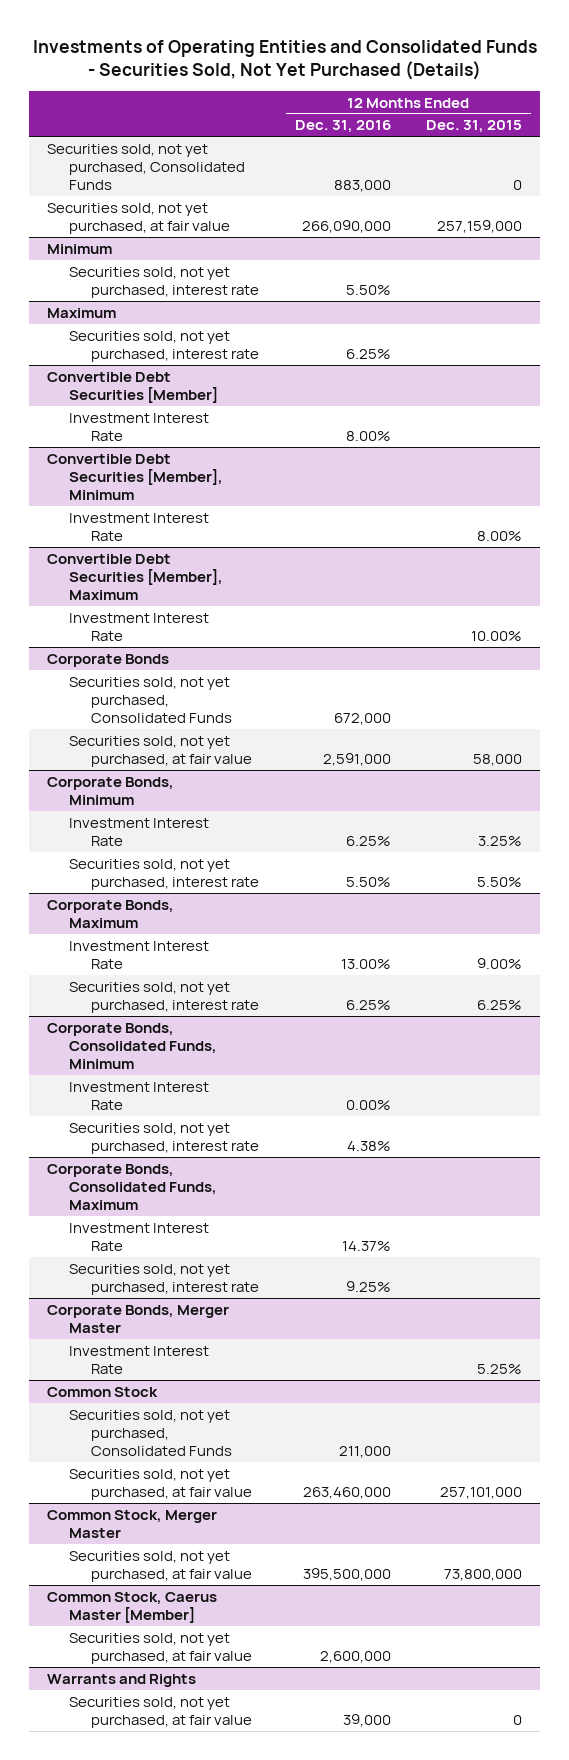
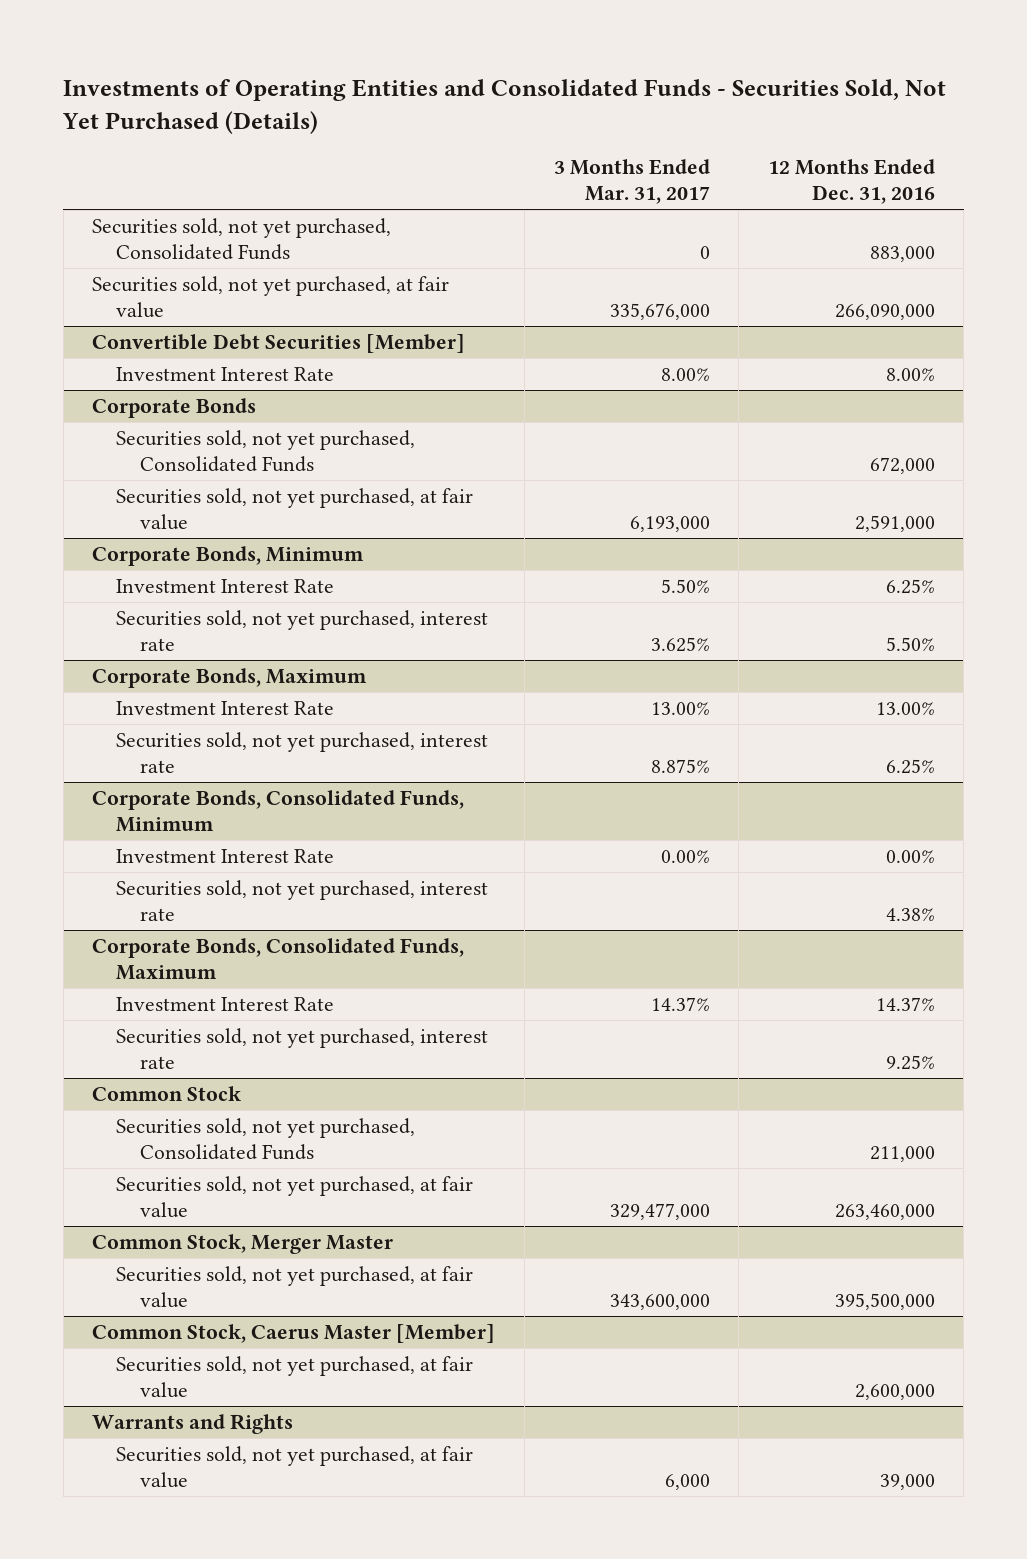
[426,120,523,134] Dec. 31, 2015 -> none
none -> [553,158,710,204] 3 Months Ended Mar. 31, 2017
[47,243,113,254] Minimum -> none
[69,266,259,298] Securities sold, not yet purchased, interest rate -> none
[47,307,117,318] Maximum -> none
[69,330,259,362] Securities sold, not yet purchased, interest rate -> none
[47,453,224,500] Convertible Debt Securities [Member], Minimum -> none
[69,512,210,541] Investment Interest Rate -> none
[47,553,224,600] Convertible Debt Securities [Member], Maximum -> none
[69,612,210,641] Investment Interest Rate -> none
[47,1304,230,1333] Corporate Bonds, Merger Master -> none
[69,1345,210,1374] Investment Interest Rate -> none

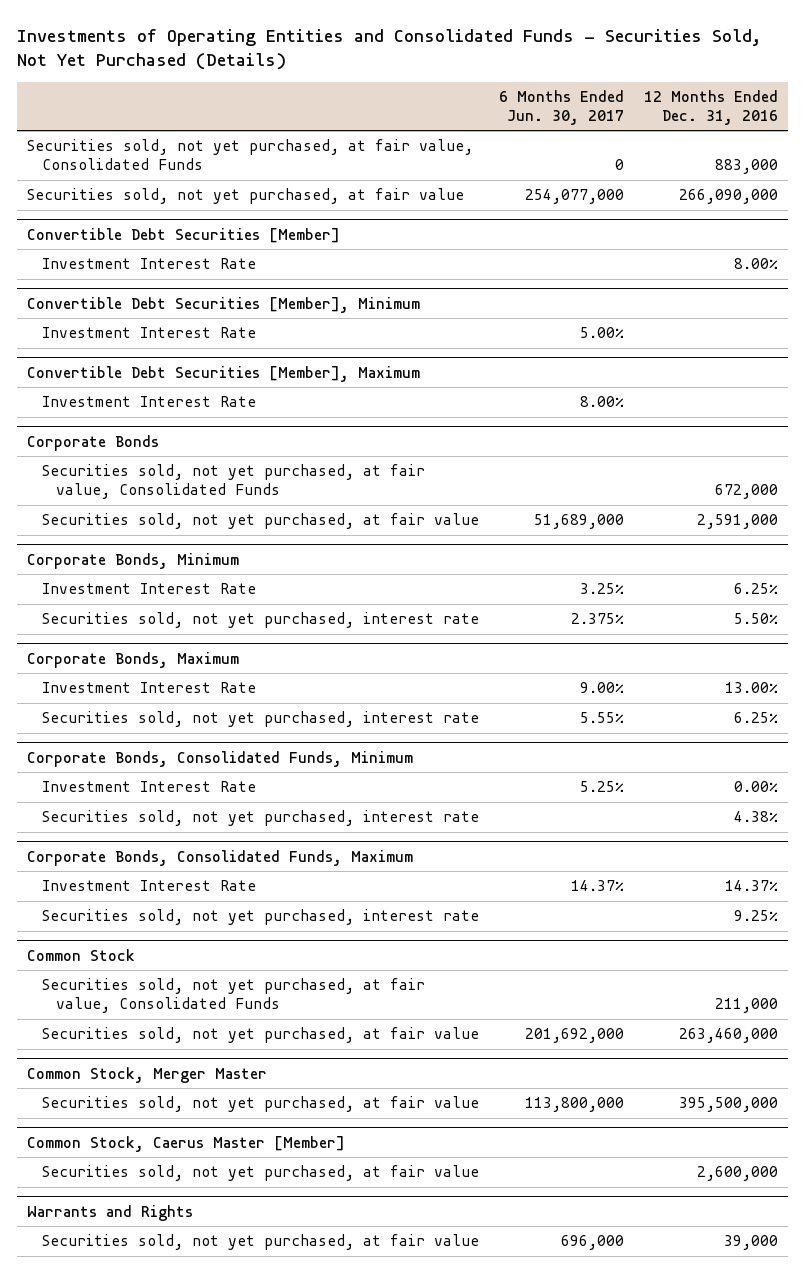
[553,158,710,204] 3 Months Ended Mar. 31, 2017 -> none
none -> [498,89,624,125] 6 Months Ended Jun. 30, 2017
[92,218,392,261] Securities sold, not yet purchased, Consolidated Funds -> [27,139,474,171] Securities sold, not yet purchased, at fair value, Consolidated Funds
none -> [27,296,421,313] Convertible Debt Securities [Member], Minimum
none -> [41,327,256,339] Investment Interest Rate
none -> [27,365,421,382] Convertible Debt Securities [Member], Maximum
none -> [41,396,256,408] Investment Interest Rate
[116,430,416,473] Securities sold, not yet purchased, Consolidated Funds -> [41,464,425,500] Securities sold, not yet purchased, at fair value, Consolidated Funds
[116,1118,416,1161] Securities sold, not yet purchased, Consolidated Funds -> [41,978,425,1014] Securities sold, not yet purchased, at fair value, Consolidated Funds

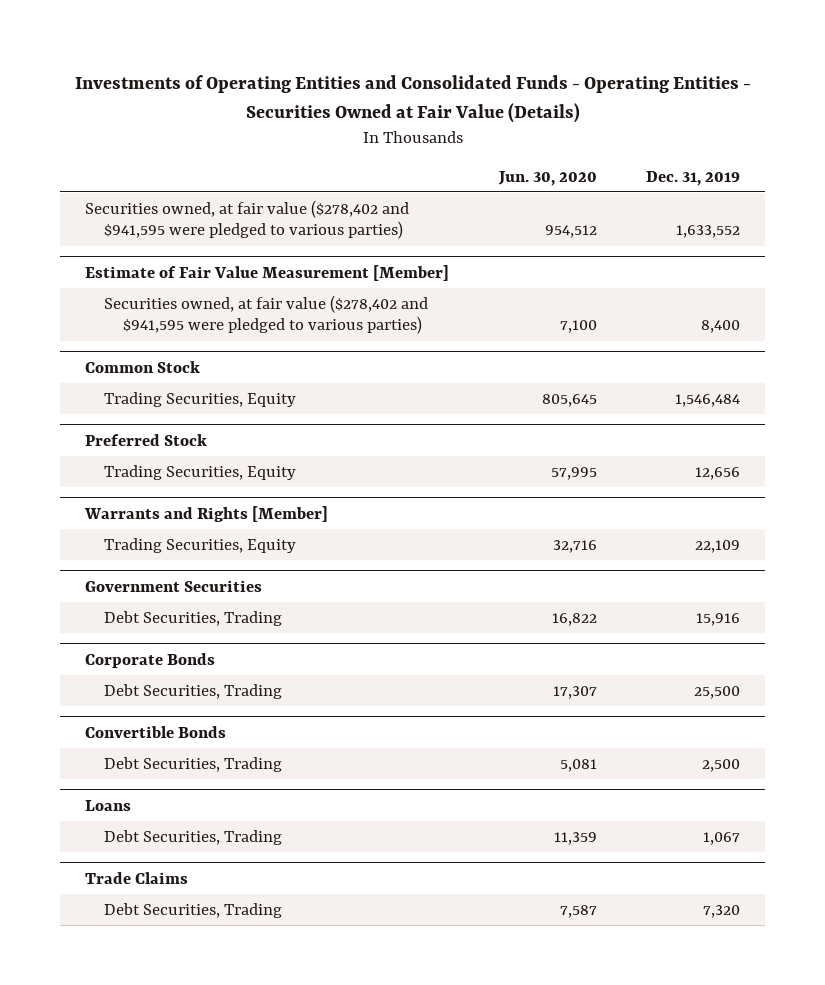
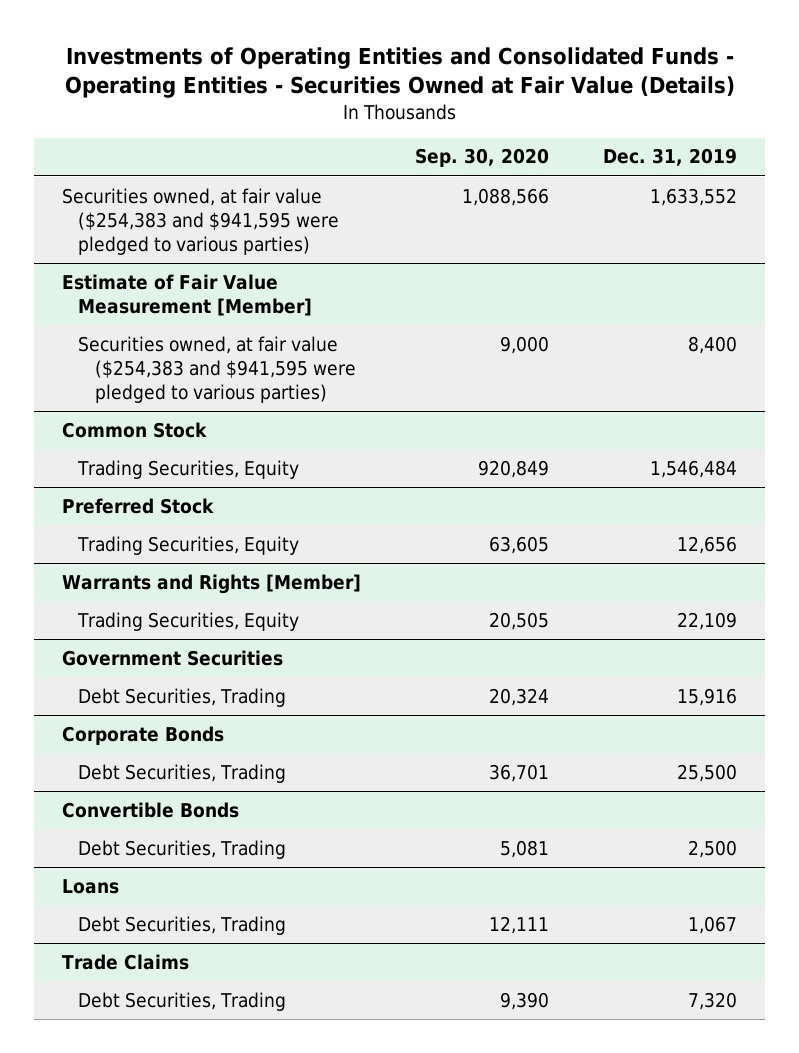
[497,170,597,186] Jun. 30, 2020 -> none
none -> [415,148,550,168] Sep. 30, 2020
[85,199,410,240] Securities owned, at fair value ($278,402 and $941,595 were pledged to various parties) -> [61,187,340,255] Securities owned, at fair value ($254,383 and $941,595 were pledged to various parties)
[103,294,428,335] Securities owned, at fair value ($278,402 and $941,595 were pledged to various parties) -> [78,335,356,403] Securities owned, at fair value ($254,383 and $941,595 were pledged to various parties)

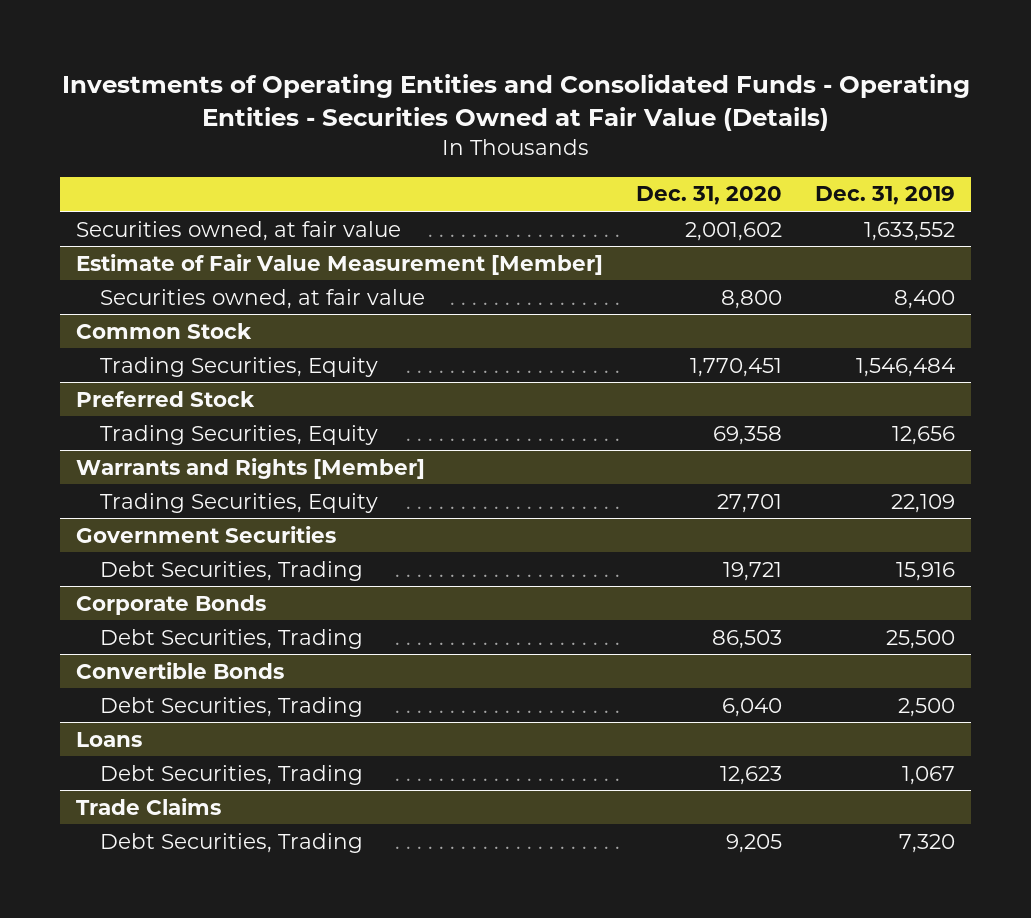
[415,148,550,168] Sep. 30, 2020 -> none
none -> [636,186,783,206] Dec. 31, 2020
[61,187,340,255] Securities owned, at fair value ($254,383 and $941,595 were pledged to various parties) -> [76,220,402,241] Securities owned, at fair value
[78,335,356,403] Securities owned, at fair value ($254,383 and $941,595 were pledged to various parties) -> [99,288,425,309] Securities owned, at fair value

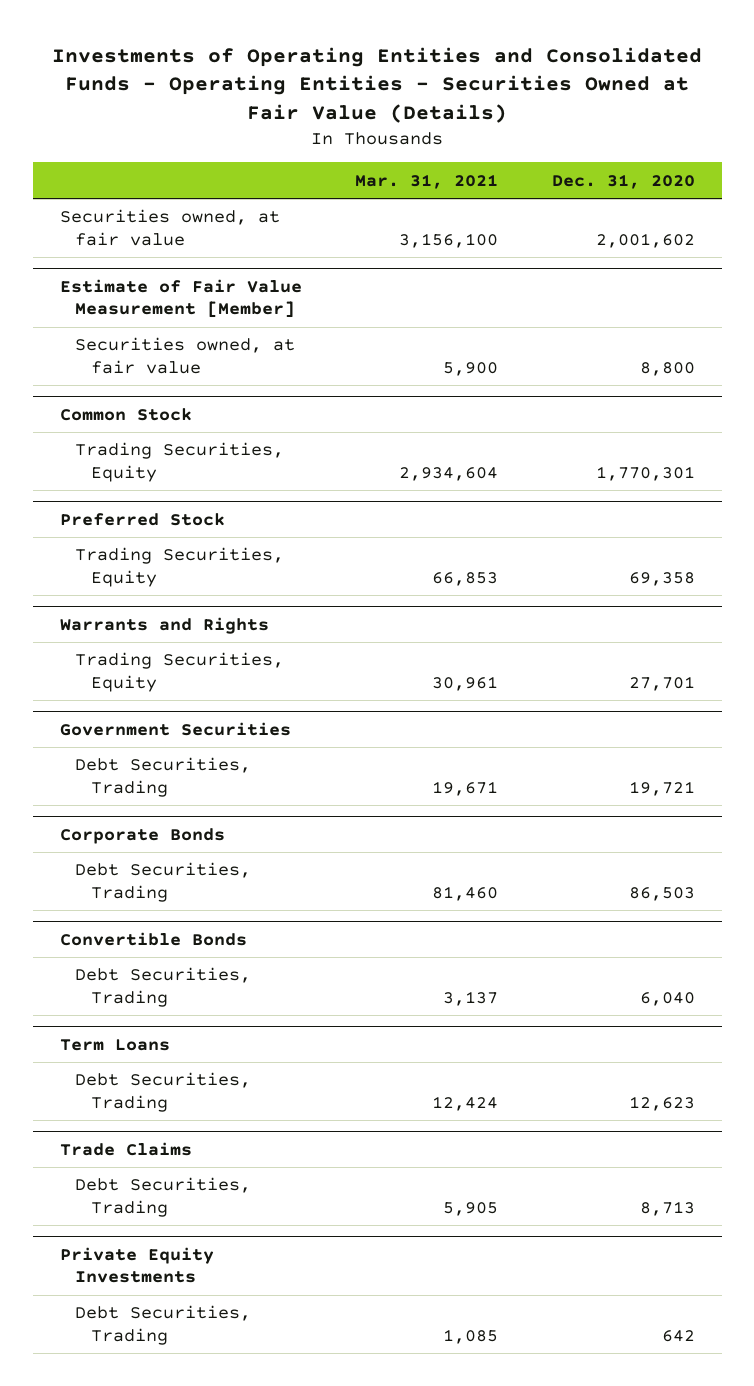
[814,186,955,206] Dec. 31, 2019 -> none
none -> [355,173,499,189] Mar. 31, 2021
[690,357,783,377] 1,770,451 -> [595,465,695,481] 1,770,301
[76,457,426,479] Warrants and Rights [Member] -> [59,616,269,634] Warrants and Rights
[76,731,143,747] Loans -> [59,1038,170,1051] Term Loans
[726,833,783,853] 9,205 -> [639,1200,695,1216] 8,713
none -> [59,1246,214,1284] Private Equity Investments
none -> [75,1305,252,1345] Debt Securities, Trading

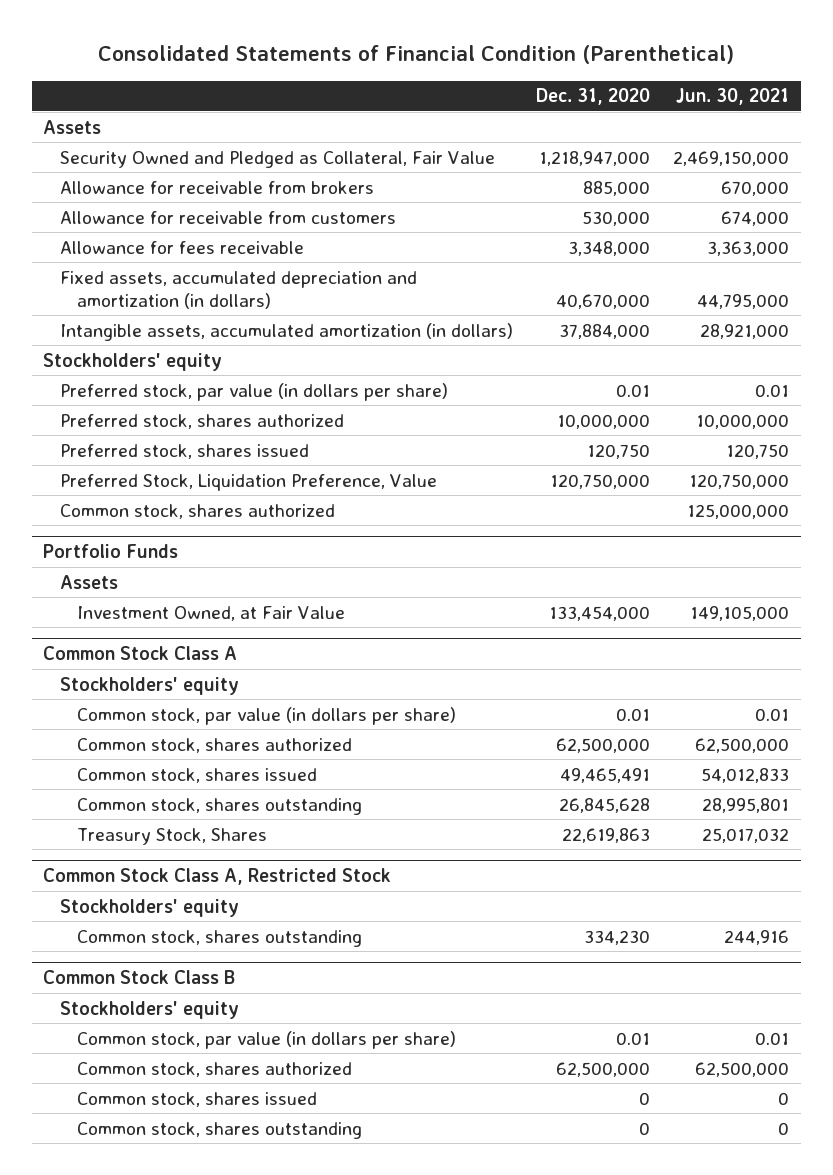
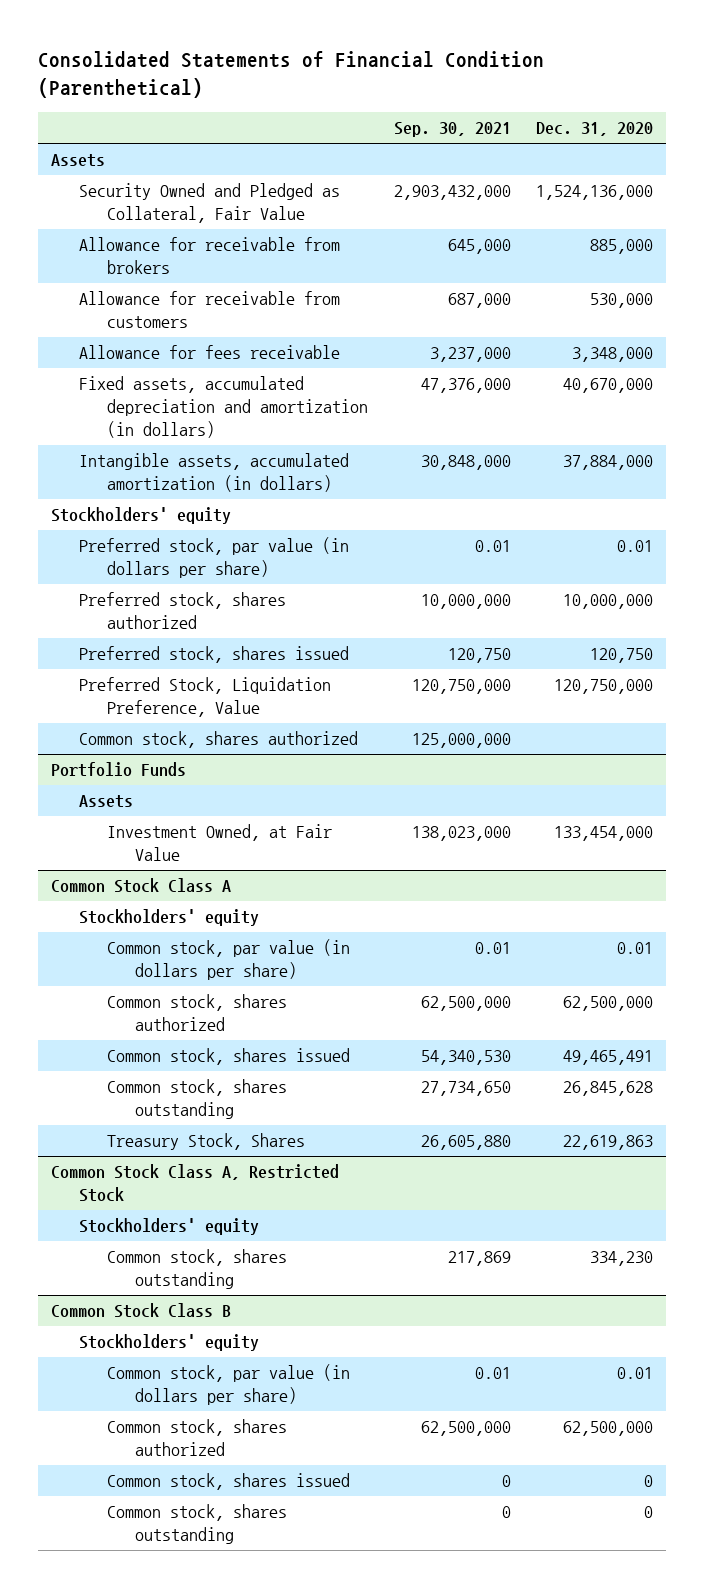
[676,88,790,106] Jun. 30, 2021 -> none
none -> [393,122,511,138] Sep. 30, 2021
[539,150,651,166] 1,218,947,000 -> [536,185,654,201] 1,524,136,000

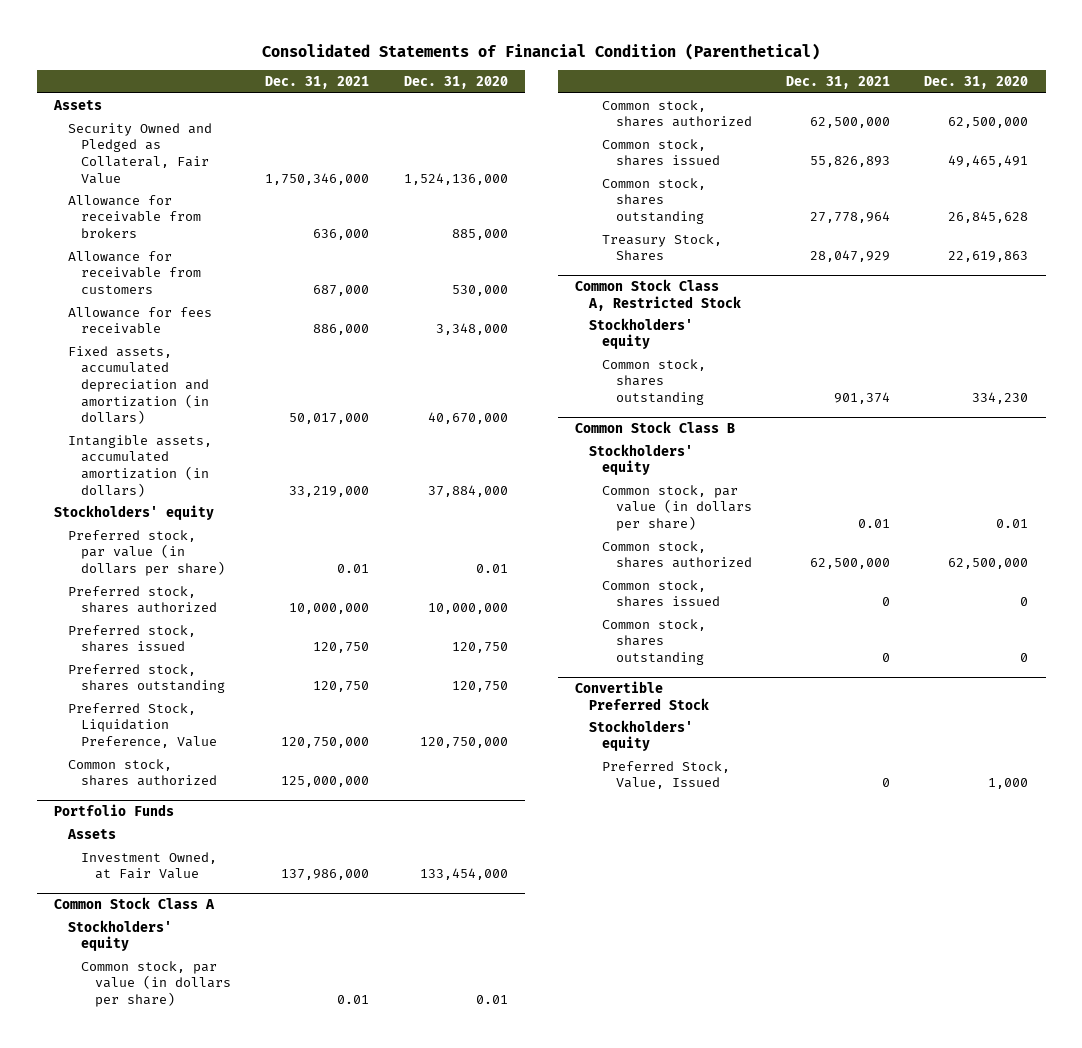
[393,122,511,138] Sep. 30, 2021 -> none
none -> [265,76,370,90] Dec. 31, 2021
none -> [67,663,226,694] Preferred stock, shares outstanding
none -> [574,681,709,710] Convertible Preferred Stock
none -> [588,719,693,752] Stockholders' equity
none -> [602,760,731,790] Preferred Stock, Value, Issued

